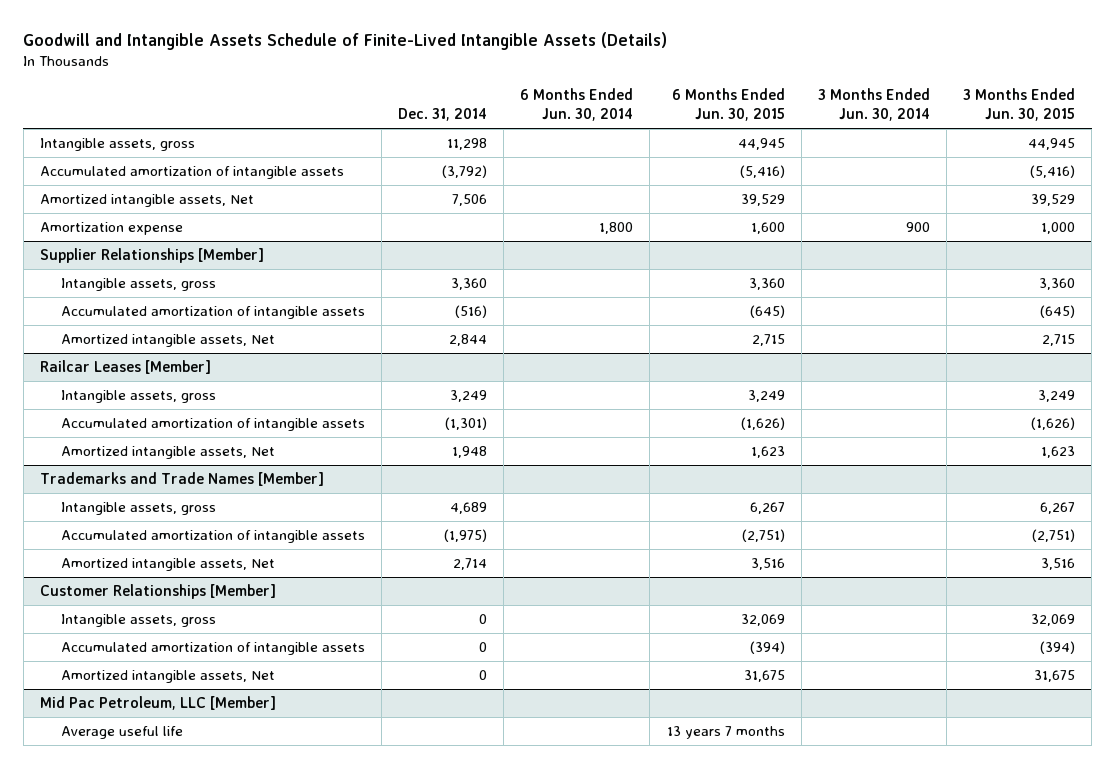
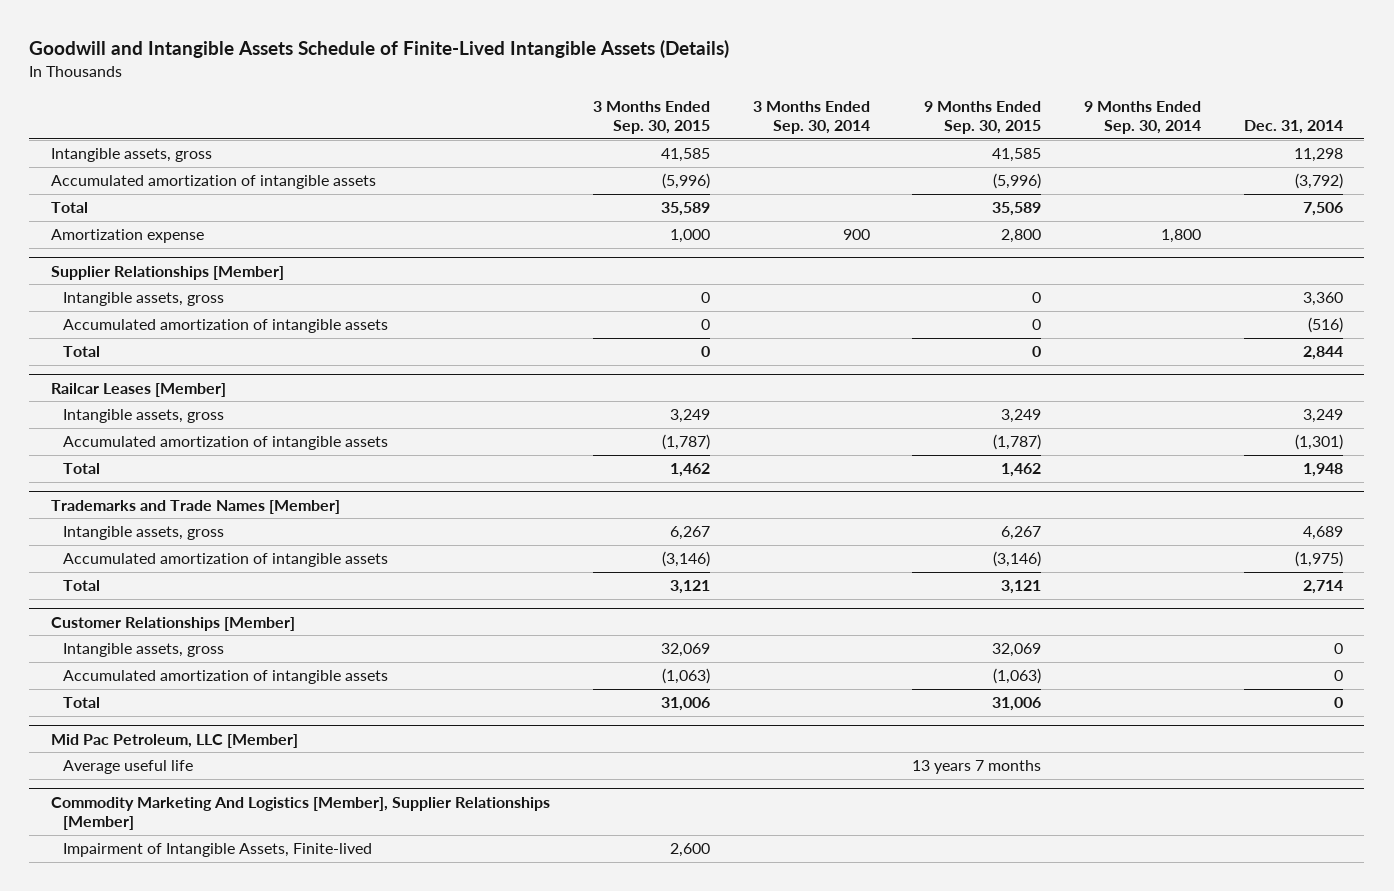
[520,88,634,122] 6 Months Ended Jun. 30, 2014 -> none
[671,88,785,122] 6 Months Ended Jun. 30, 2015 -> none
[817,88,930,122] 3 Months Ended Jun. 30, 2014 -> none
[963,88,1076,122] 3 Months Ended Jun. 30, 2015 -> none
none -> [592,101,710,135] 3 Months Ended Sep. 30, 2015
none -> [752,101,870,135] 3 Months Ended Sep. 30, 2014
none -> [924,101,1042,135] 9 Months Ended Sep. 30, 2015
none -> [1084,101,1202,135] 9 Months Ended Sep. 30, 2014
[40,194,255,208] Amortized intangible assets, Net -> [50,202,88,214] Total
[60,334,275,348] Amortized intangible assets, Net -> [63,346,101,358] Total
[60,446,275,460] Amortized intangible assets, Net -> [63,463,101,475] Total
[60,558,275,572] Amortized intangible assets, Net -> [63,580,101,592] Total
[60,670,275,684] Amortized intangible assets, Net -> [63,697,101,709] Total
none -> [50,796,550,831] Commodity Marketing And Logistics [Member], Supplier Relationships [Member]
none -> [63,843,373,858] Impairment of Intangible Assets, Finite-lived

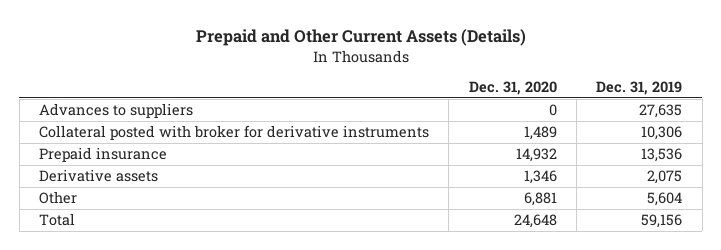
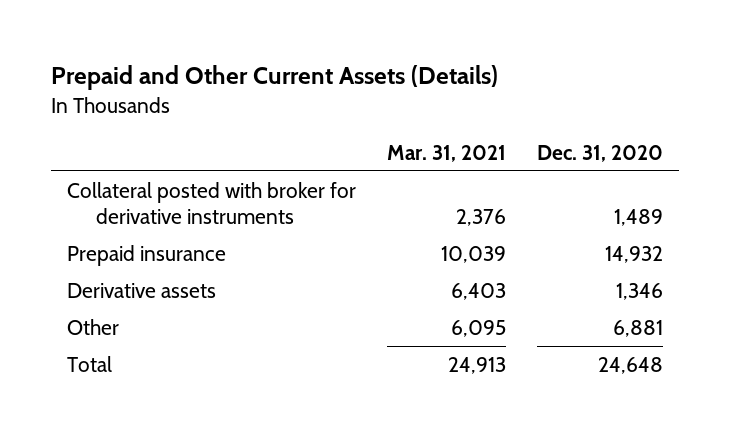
[596,81,683,96] Dec. 31, 2019 -> none
none -> [386,144,506,162] Mar. 31, 2021
[39,103,194,119] Advances to suppliers -> none

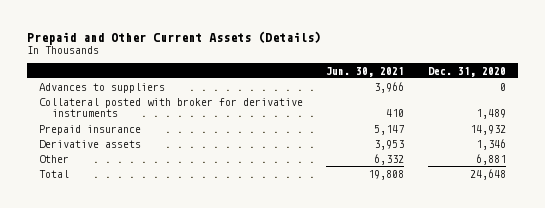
[386,144,506,162] Mar. 31, 2021 -> none
none -> [326,66,405,77] Jun. 30, 2021
none -> [39,82,166,93] Advances to suppliers

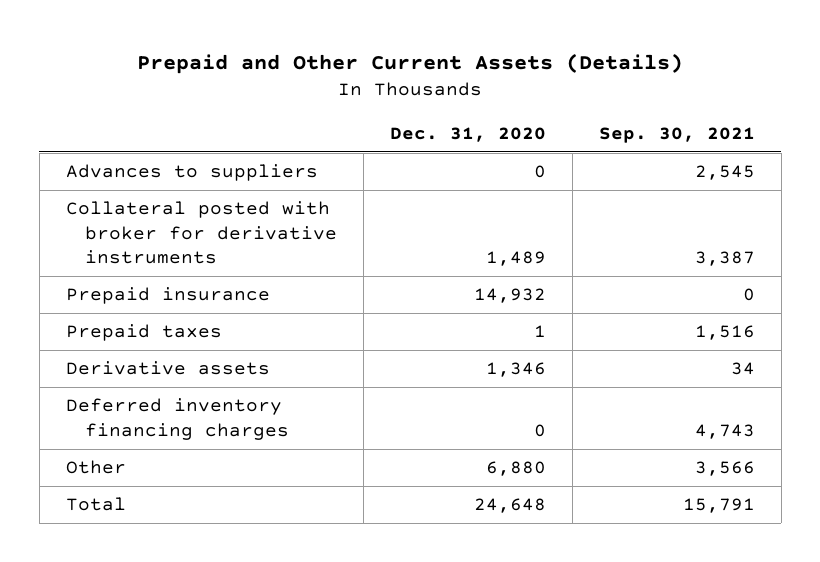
[326,66,405,77] Jun. 30, 2021 -> none
none -> [598,126,755,143] Sep. 30, 2021
none -> [65,324,222,342] Prepaid taxes
none -> [65,398,290,440] Deferred inventory financing charges
[475,153,506,165] 6,881 -> [486,461,547,477] 6,880

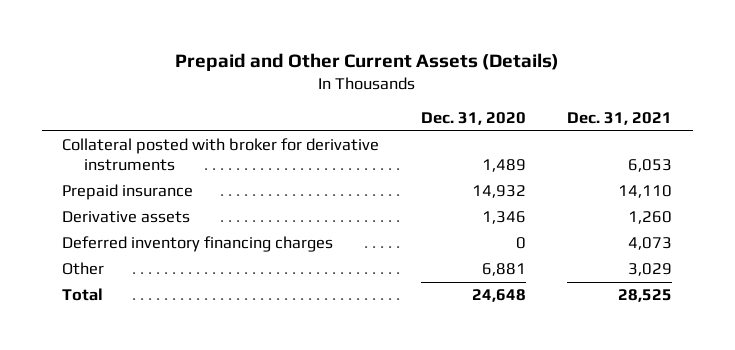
[598,126,755,143] Sep. 30, 2021 -> none
none -> [567,112,673,126] Dec. 31, 2021
[65,164,318,182] Advances to suppliers -> none
[65,324,222,342] Prepaid taxes -> none
[486,461,547,477] 6,880 -> [481,263,526,277] 6,881

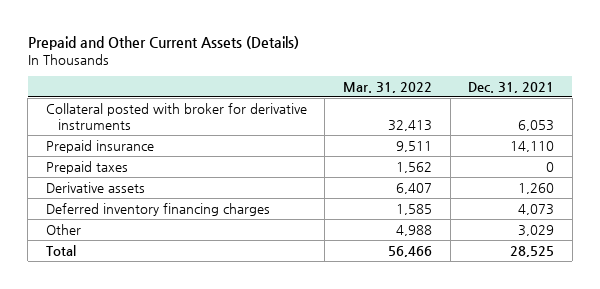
[420,112,526,126] Dec. 31, 2020 -> none
none -> [343,81,433,93] Mar. 31, 2022
none -> [45,160,128,174] Prepaid taxes

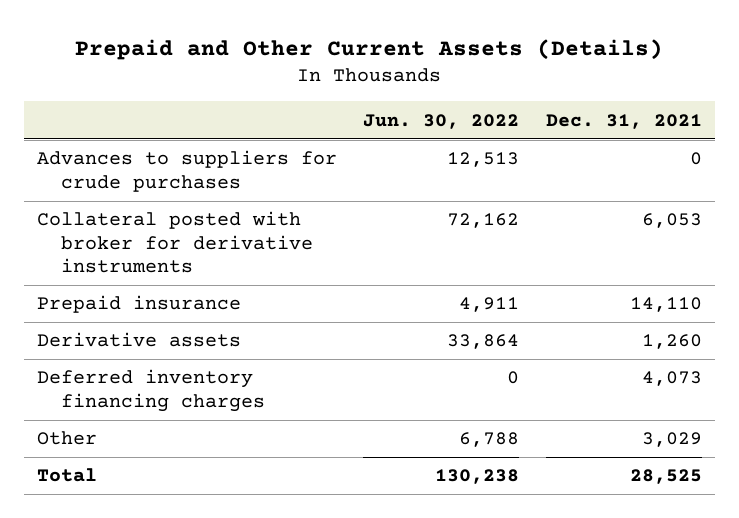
[343,81,433,93] Mar. 31, 2022 -> none
none -> [363,113,520,129] Jun. 30, 2022
none -> [36,150,337,192] Advances to suppliers for crude purchases
[45,160,128,174] Prepaid taxes -> none

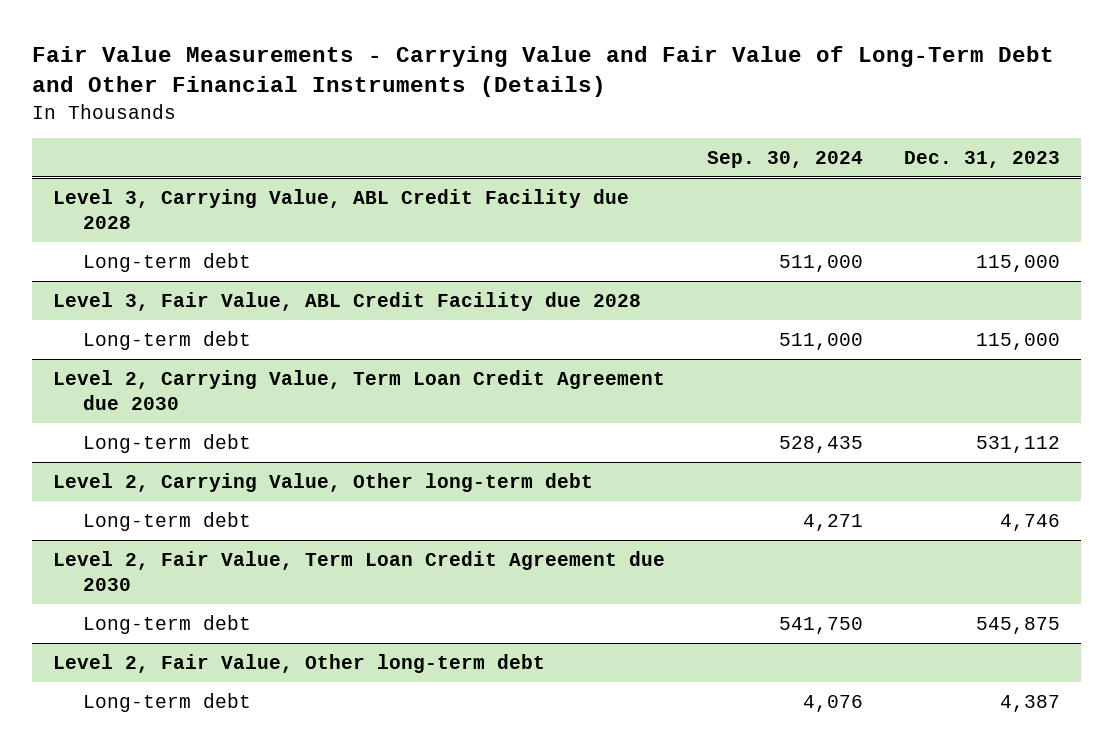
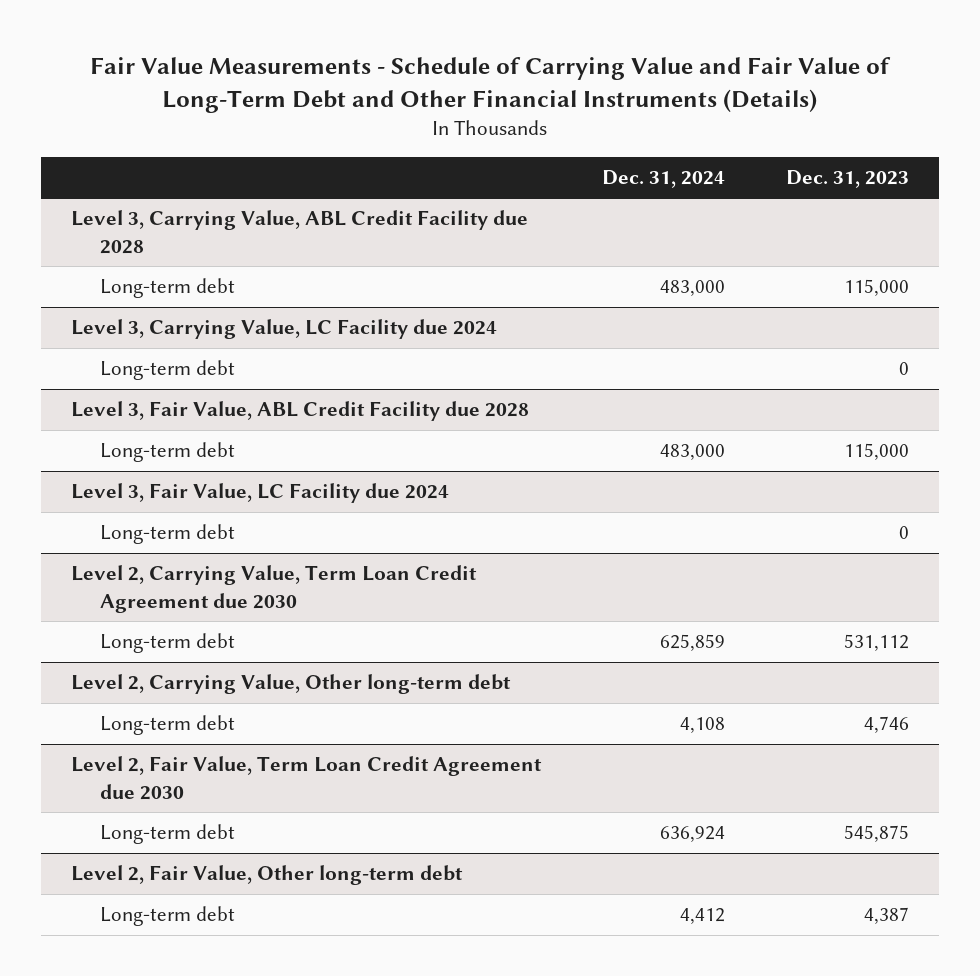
[32,46,1055,98] Fair Value Measurements - Carrying Value and Fair Value of Long-Term Debt and Other Financial Instruments (Details) -> [89,56,891,113] Fair Value Measurements - Schedule of Carrying Value and Fair Value of Long-Term Debt and Other Financial Instruments (Details)
[706,150,863,168] Sep. 30, 2024 -> none
none -> [601,169,725,188] Dec. 31, 2024
none -> [71,319,498,340] Level 3, Carrying Value, LC Facility due 2024
none -> [99,360,235,381] Long-term debt
none -> [71,483,450,504] Level 3, Fair Value, LC Facility due 2024
none -> [99,524,235,545] Long-term debt

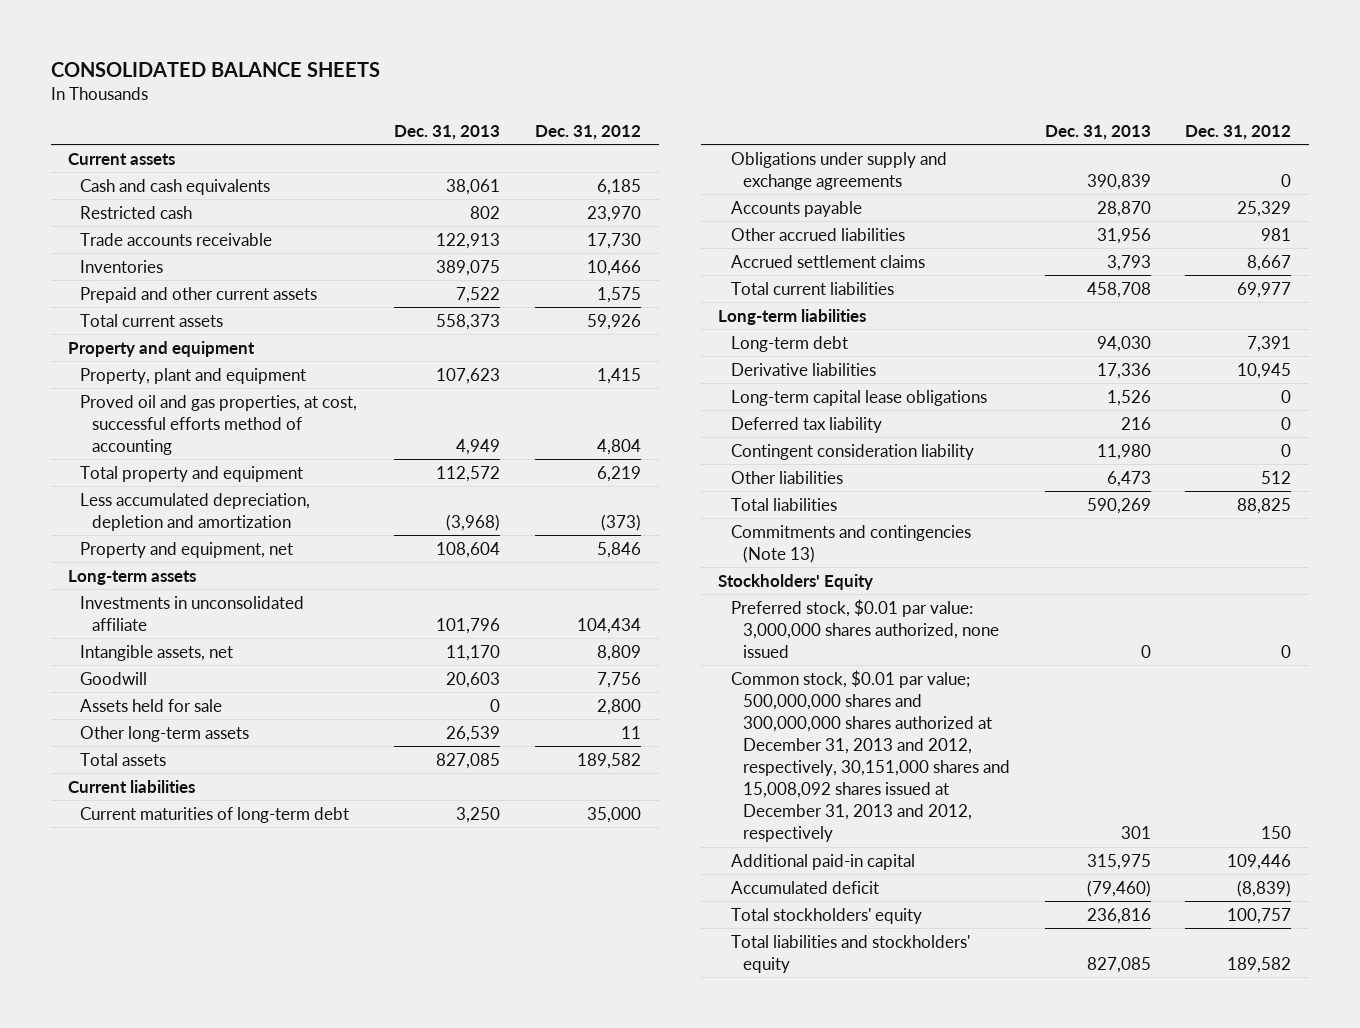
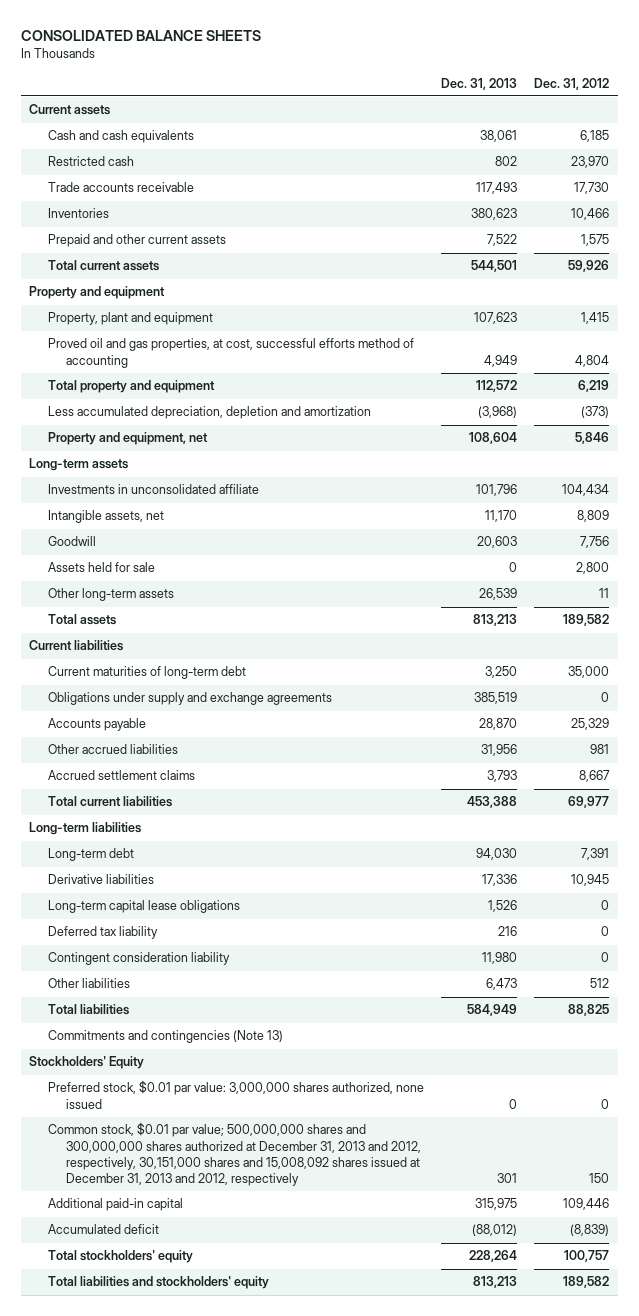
[436,232,501,249] 122,913 -> [475,182,517,195] 117,493
[436,259,501,276] 389,075 -> [470,208,517,221] 380,623
[436,313,501,330] 558,373 -> [470,260,517,273] 544,501
[436,752,501,769] 827,085 -> [472,614,517,627] 813,213
[1086,173,1151,190] 390,839 -> [473,692,517,705] 385,519
[1086,281,1151,298] 458,708 -> [466,796,517,809] 453,388
[1086,497,1151,514] 590,269 -> [466,1004,517,1017] 584,949
[1086,879,1151,897] (79,460) -> [471,1224,517,1237] (88,012)
[1086,907,1151,924] 236,816 -> [468,1250,517,1263] 228,264
[1086,956,1151,973] 827,085 -> [472,1276,517,1289] 813,213

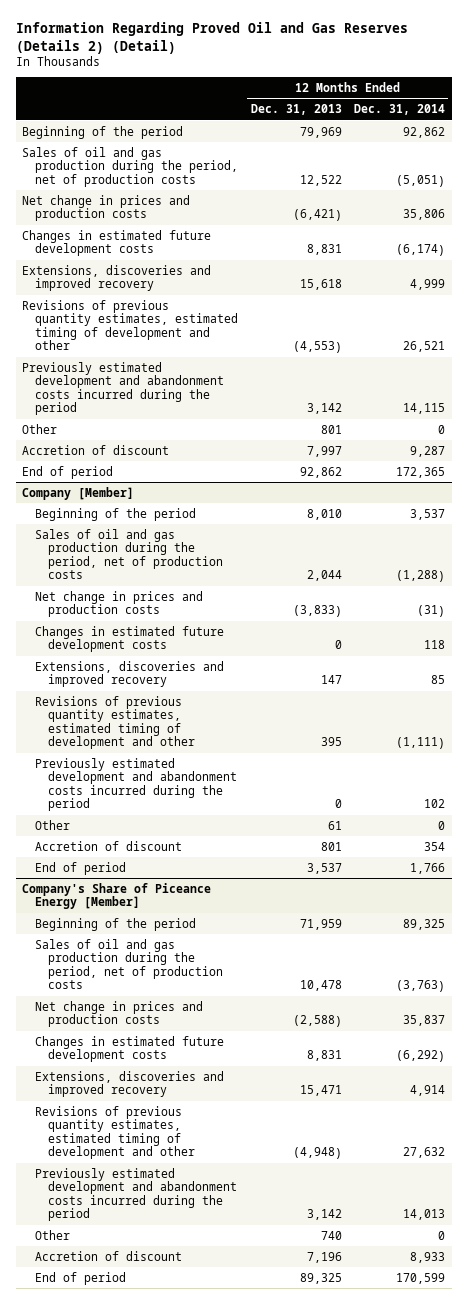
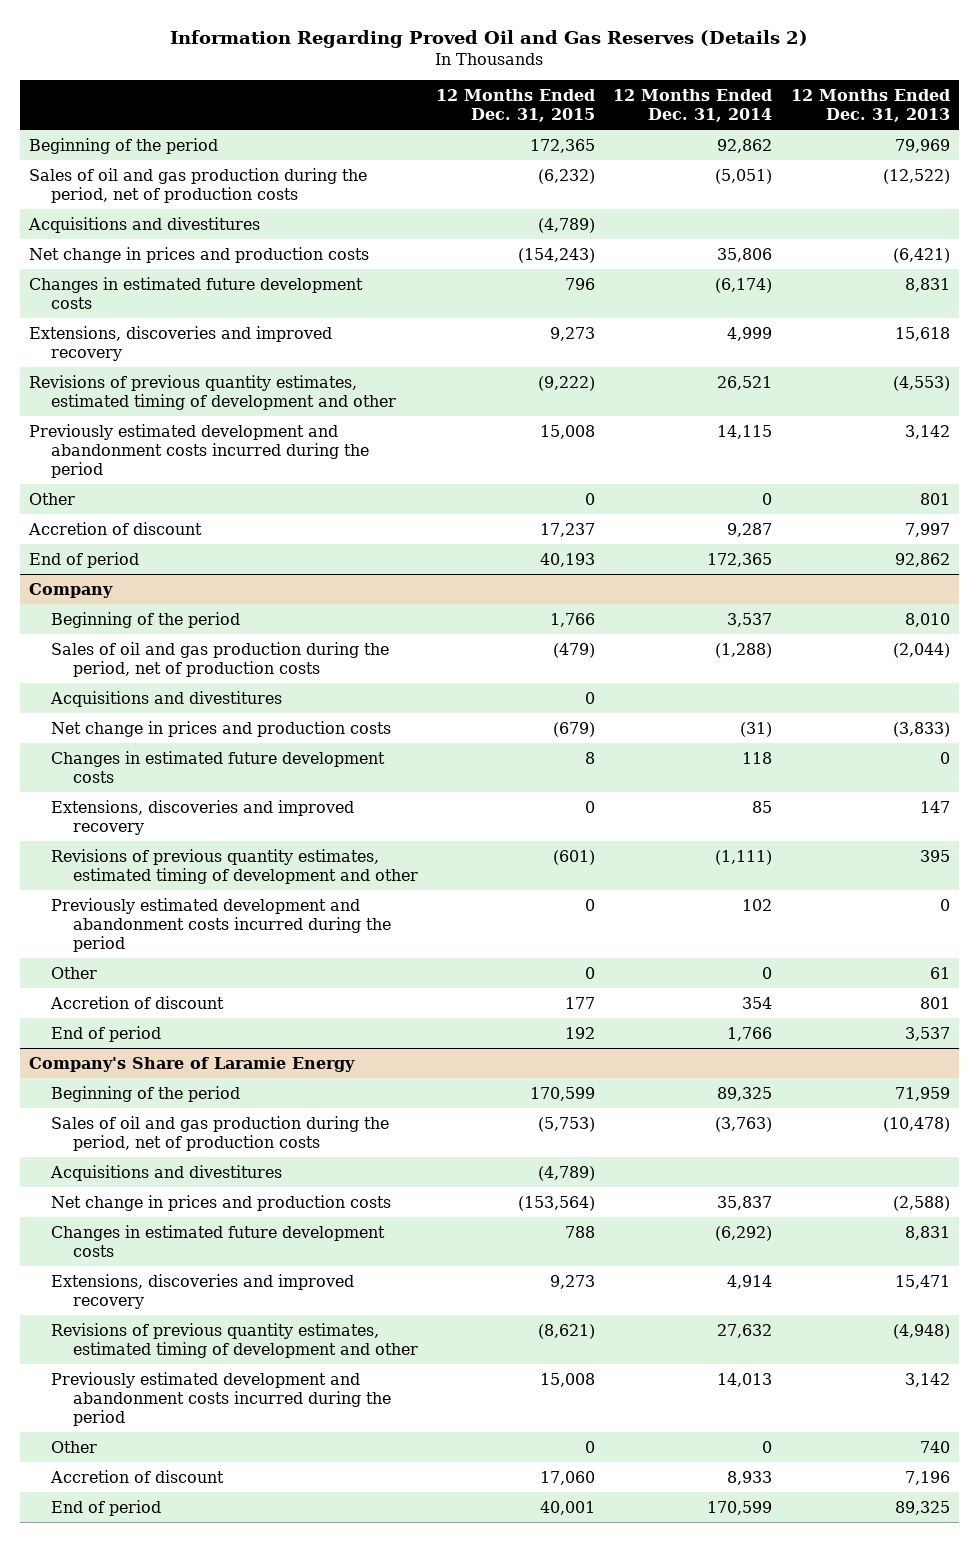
[15,22,408,54] Information Regarding Proved Oil and Gas Reserves (Details 2) (Detail) -> [170,30,809,49] Information Regarding Proved Oil and Gas Reserves (Details 2)
none -> [436,89,596,123] 12 Months Ended Dec. 31, 2015
[299,174,342,186] 12,522 -> [882,168,950,184] (12,522)
none -> [28,216,261,233] Acquisitions and divestitures
[21,486,134,500] Company [Member] -> [29,582,114,598] Company
[306,570,342,582] 2,044 -> [892,642,950,658] (2,044)
none -> [50,690,283,707] Acquisitions and divestitures
[21,882,211,910] Company's Share of Piceance Energy [Member] -> [29,1056,356,1072] Company's Share of Laramie Energy
[299,980,342,992] 10,478 -> [882,1116,950,1132] (10,478)
none -> [50,1164,283,1181] Acquisitions and divestitures

